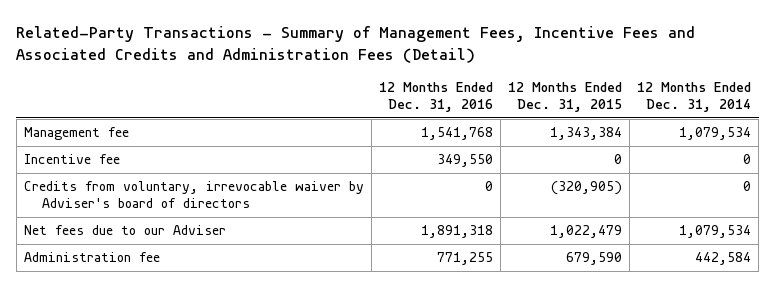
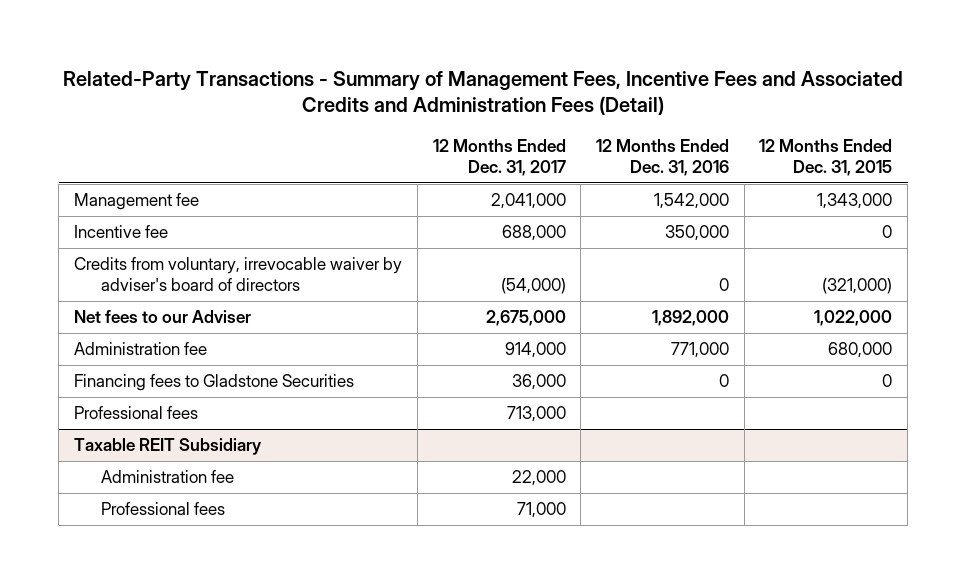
[637,81,752,112] 12 Months Ended Dec. 31, 2014 -> none
none -> [432,139,566,176] 12 Months Ended Dec. 31, 2017
[420,127,493,141] 1,541,768 -> [654,193,730,210] 1,542,000
[550,127,623,141] 1,343,384 -> [817,193,893,210] 1,343,000
[436,154,493,168] 349,550 -> [665,225,730,242] 350,000
[23,181,364,209] Credits from voluntary, irrevocable waiver by Adviser's board of directors -> [74,257,403,292] Credits from voluntary, irrevocable waiver by adviser's board of directors
[551,181,623,196] (320,905) -> [822,278,893,295] (321,000)
[23,225,226,236] Net fees due to our Adviser -> [74,310,252,324] Net fees to our Adviser
[420,225,493,239] 1,891,318 -> [652,310,730,327] 1,892,000
[550,225,623,239] 1,022,479 -> [814,310,893,327] 1,022,000
[436,252,493,266] 771,255 -> [671,342,730,359] 771,000
[566,252,623,266] 679,590 -> [828,342,893,359] 680,000
none -> [74,374,355,392] Financing fees to Gladstone Securities
none -> [74,406,199,420] Professional fees
none -> [74,438,263,456] Taxable REIT Subsidiary
none -> [101,470,235,484] Administration fee
none -> [101,502,226,516] Professional fees

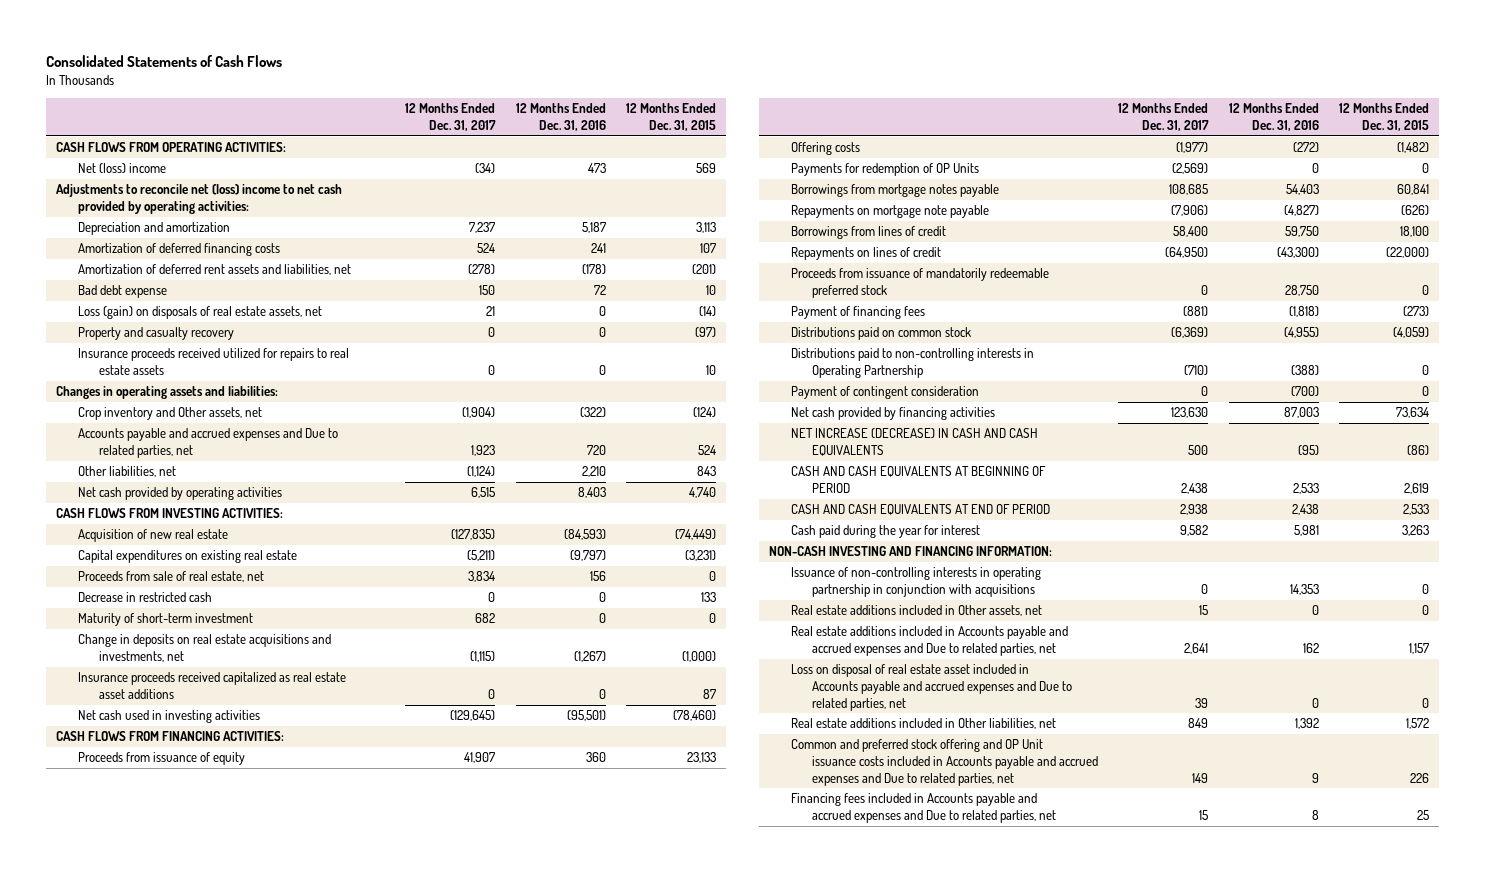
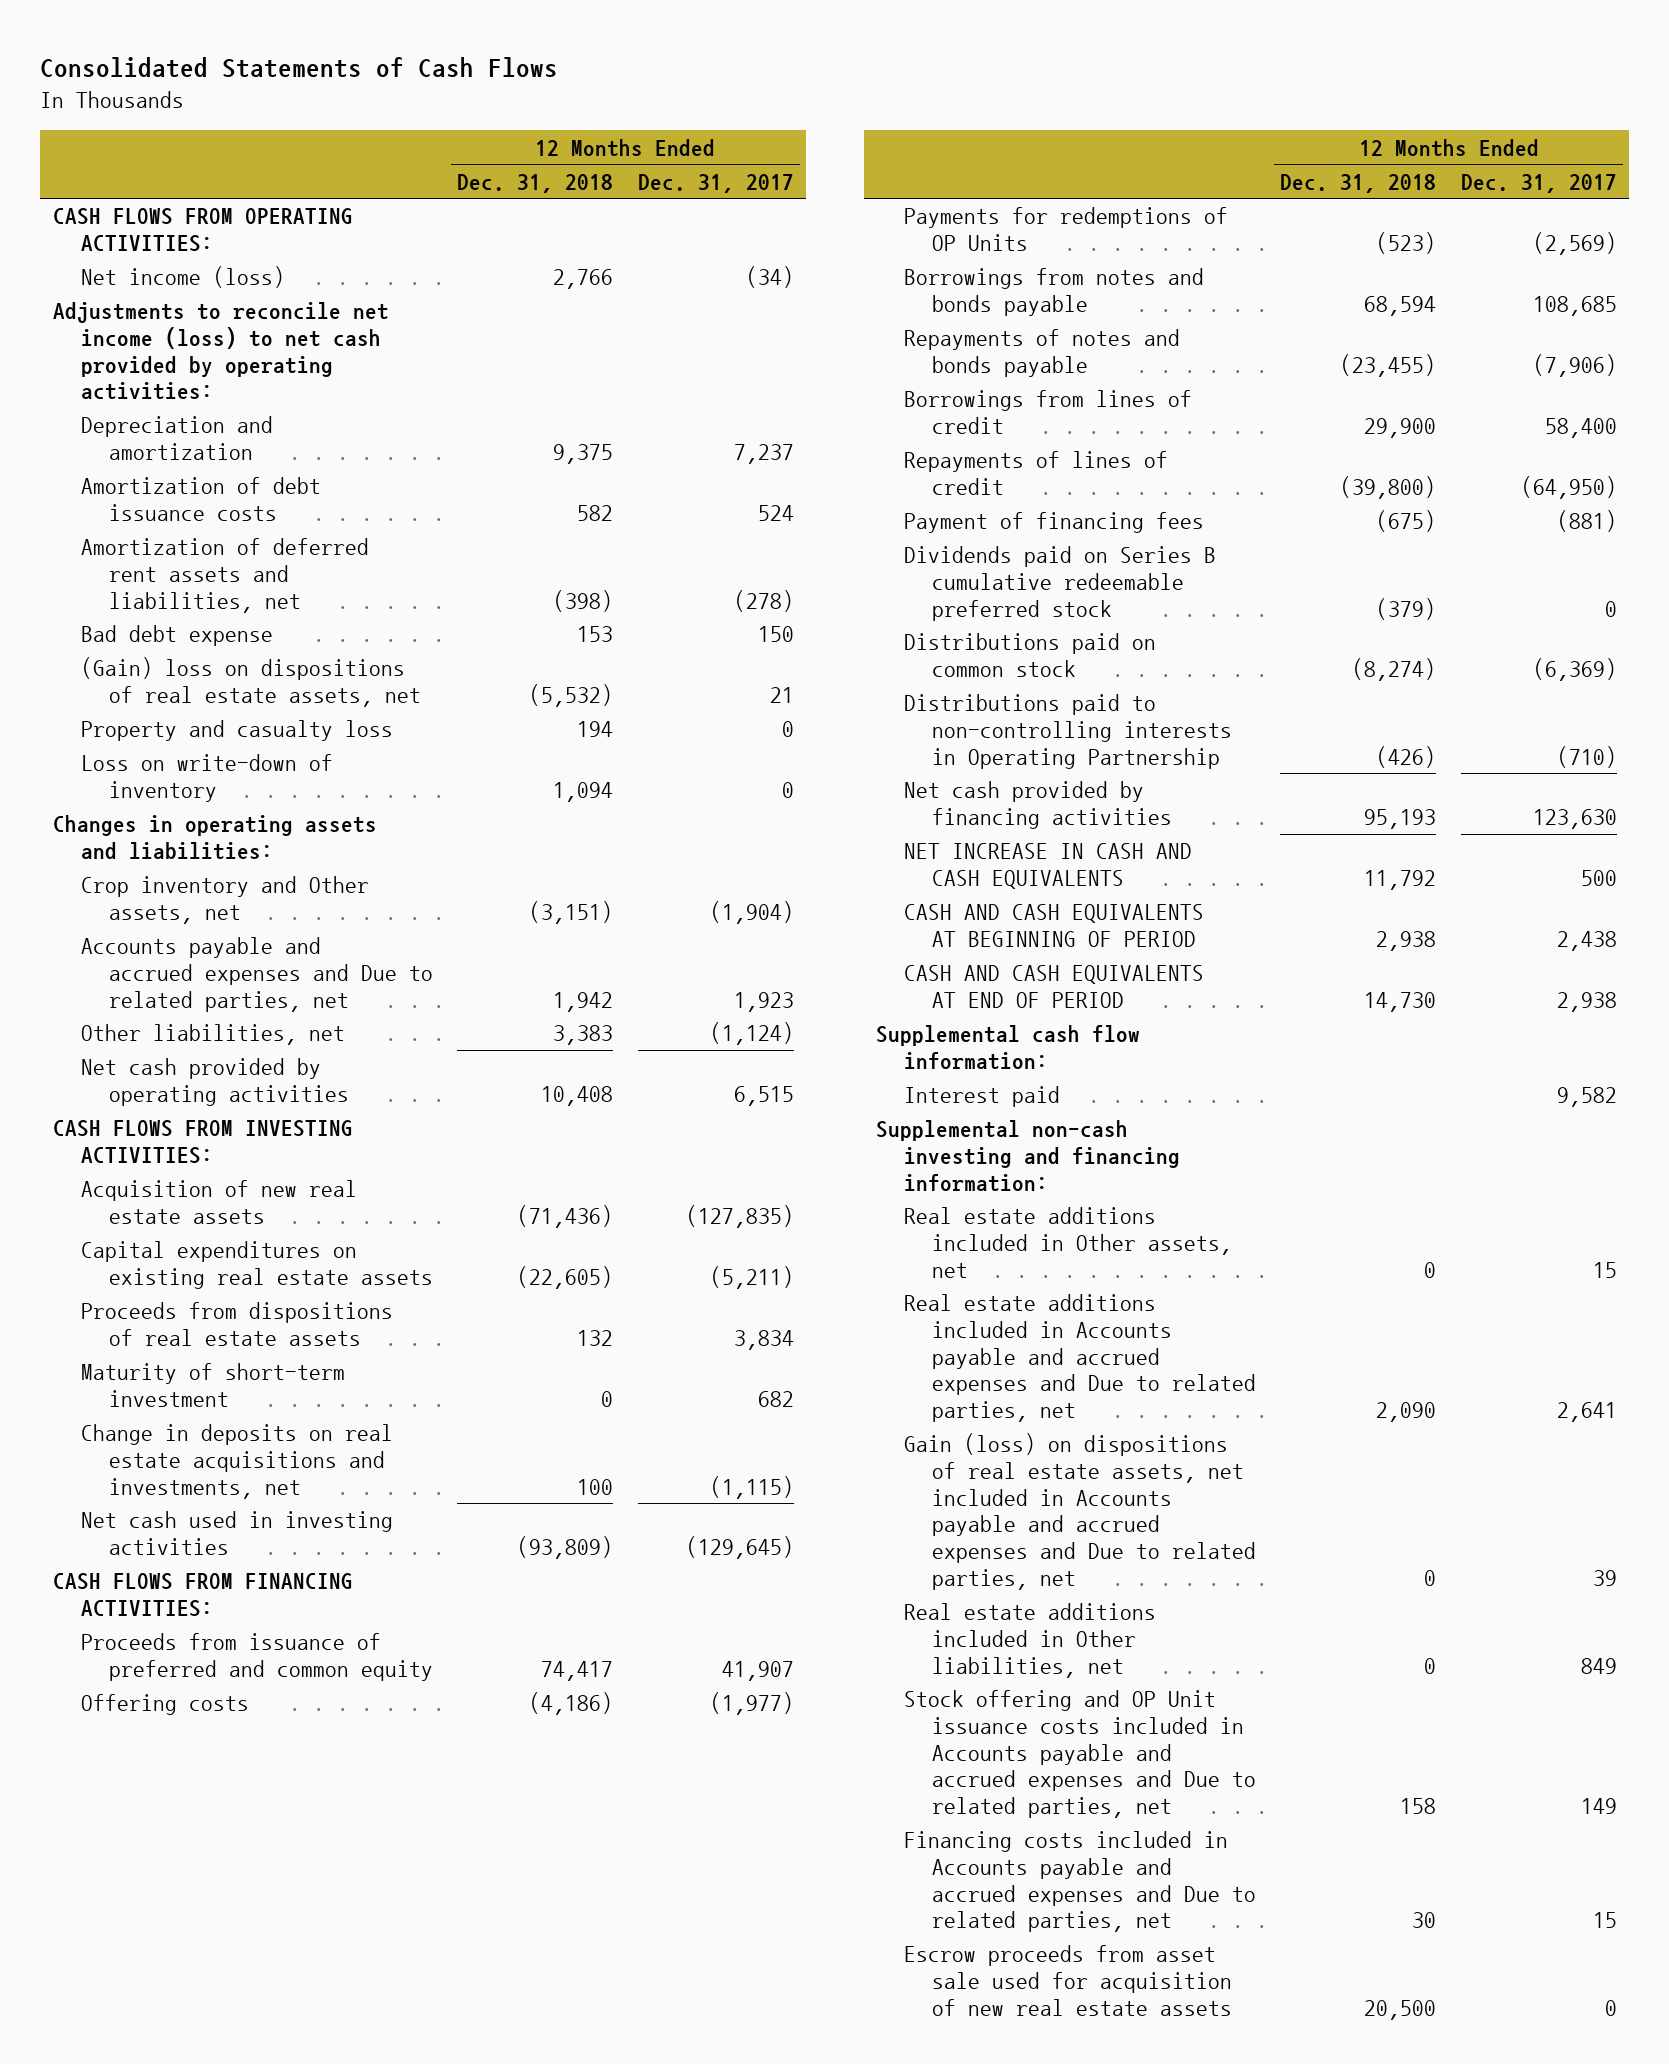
[515,103,606,131] 12 Months Ended Dec. 31, 2016 -> none
[625,103,716,131] 12 Months Ended Dec. 31, 2015 -> none
none -> [457,173,614,193] Dec. 31, 2018
[77,163,166,174] Net (loss) income -> [80,266,285,289] Net income (loss)
[56,184,343,214] Adjustments to reconcile net (loss) income to net cash provided by operating activities: -> [52,302,389,401] Adjustments to reconcile net income (loss) to net cash provided by operating activities:
[77,243,280,257] Amortization of deferred financing costs -> [80,477,321,522] Amortization of debt issuance costs
[77,348,349,375] Insurance proceeds received utilized for repairs to real estate assets -> none
[77,306,322,320] Loss (gain) on disposals of real estate assets, net -> [80,657,421,708] (Gain) loss on dispositions of real estate assets, net
[77,327,234,341] Property and casualty recovery -> [80,720,393,742] Property and casualty loss
none -> [80,754,333,803] Loss on write-down of inventory
[77,592,212,603] Decrease in restricted cash -> none
[77,529,228,543] Acquisition of new real estate -> [80,1180,357,1225] Acquisition of new real estate assets
[77,550,297,564] Capital expenditures on existing real estate -> [80,1241,433,1290] Capital expenditures on existing real estate assets
[77,571,264,583] Proceeds from sale of real estate, net -> [80,1302,393,1347] Proceeds from dispositions of real estate assets
[77,672,346,699] Insurance proceeds received capitalized as real estate asset additions -> none
[77,752,245,766] Proceeds from issuance of equity -> [80,1633,433,1682] Proceeds from issuance of preferred and common equity
[790,163,979,177] Payments for redemption of OP Units -> [903,207,1228,252] Payments for redemptions of OP Units
[790,184,999,198] Borrowings from mortgage notes payable -> [903,268,1204,317] Borrowings from notes and bonds payable
[790,205,989,219] Repayments on mortgage note payable -> [903,329,1180,378] Repayments of notes and bonds payable
[790,268,1049,298] Proceeds from issuance of mandatorily redeemable preferred stock -> none
[790,247,941,261] Repayments on lines of credit -> [903,451,1168,496] Repayments of lines of credit
none -> [903,546,1216,621] Dividends paid on Series B cumulative redeemable preferred stock
[790,386,979,400] Payment of contingent consideration -> none
[790,428,1038,456] NET INCREASE (DECREASE) IN CASH AND CASH EQUIVALENTS -> [903,843,1192,890] NET INCREASE IN CASH AND CASH EQUIVALENTS
[790,567,1041,597] Issuance of non-controlling interests in operating partnership in conjunction with acquisitions -> none
none -> [875,1025,1140,1071] Supplemental cash flow information:
[790,525,980,539] Cash paid during the year for interest -> [903,1086,1060,1108] Interest paid
[769,546,1053,557] NON-CASH INVESTING AND FINANCING INFORMATION: -> [875,1120,1180,1192] Supplemental non-cash investing and financing information:
[790,664,1072,711] Loss on disposal of real estate asset included in Accounts payable and accrued expenses and Due to related parties, net -> [903,1433,1256,1590] Gain (loss) on dispositions of real estate assets, net included in Accounts payable and accrued expenses and Due to related parties, net
[790,739,1098,786] Common and preferred stock offering and OP Unit issuance costs included in Accounts payable and accrued expenses and Due to related parties, net -> [903,1690,1256,1819] Stock offering and OP Unit issuance costs included in Accounts payable and accrued expenses and Due to related parties, net
[790,793,1056,823] Financing fees included in Accounts payable and accrued expenses and Due to related parties, net -> [903,1831,1256,1933] Financing costs included in Accounts payable and accrued expenses and Due to related parties, net
none -> [903,1945,1232,2016] Escrow proceeds from asset sale used for acquisition of new real estate assets

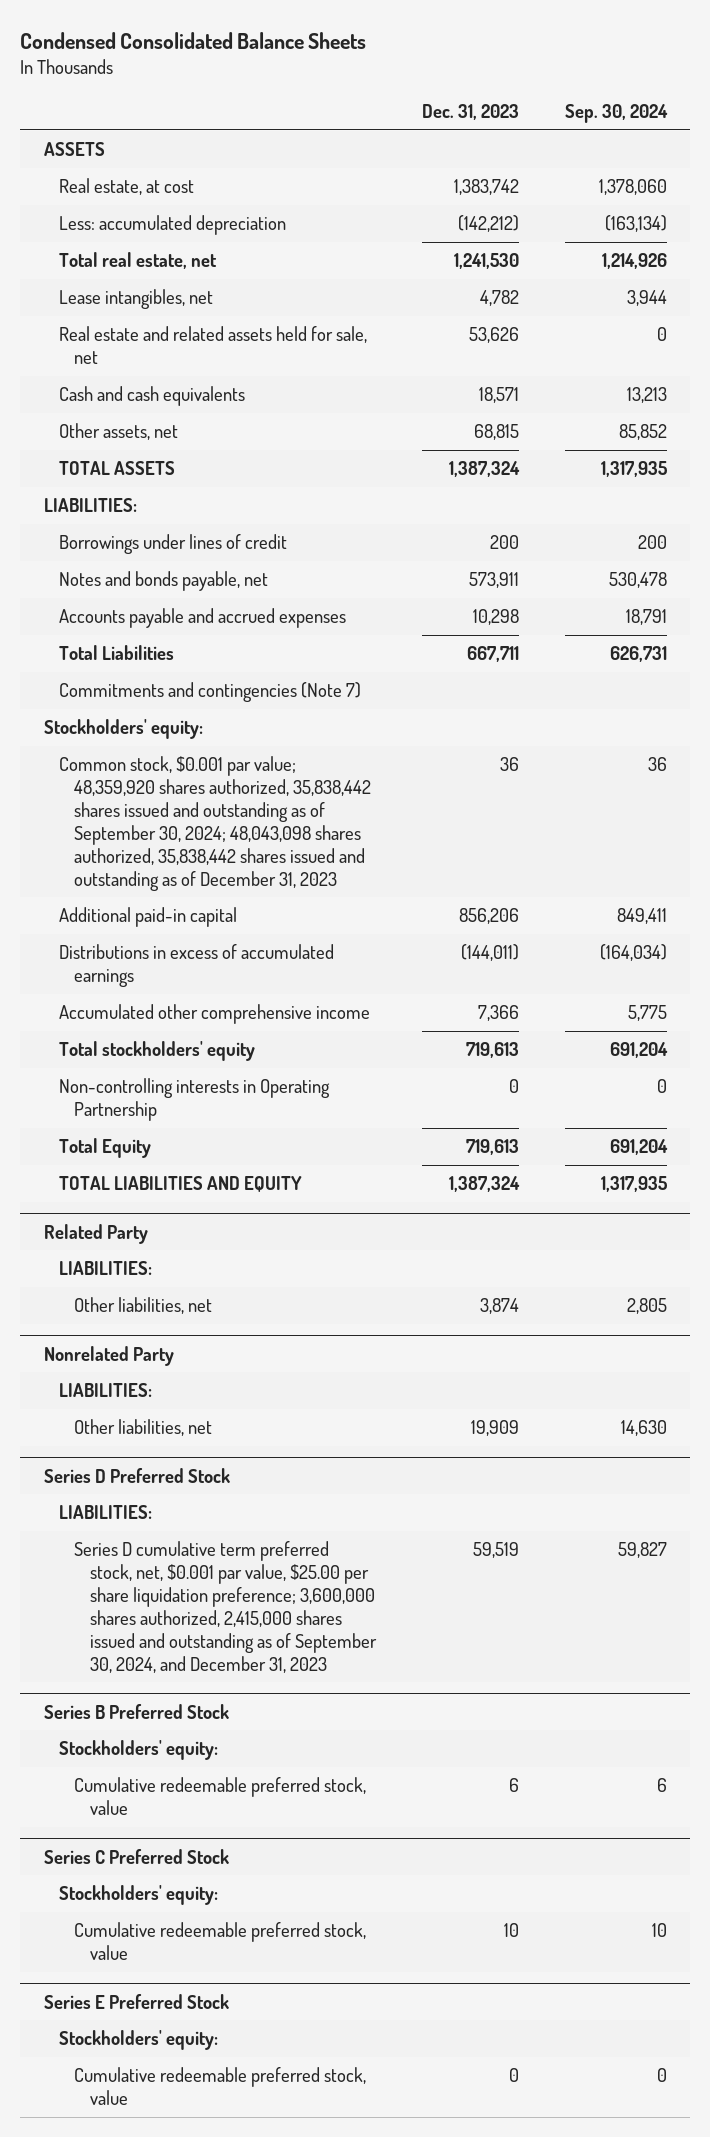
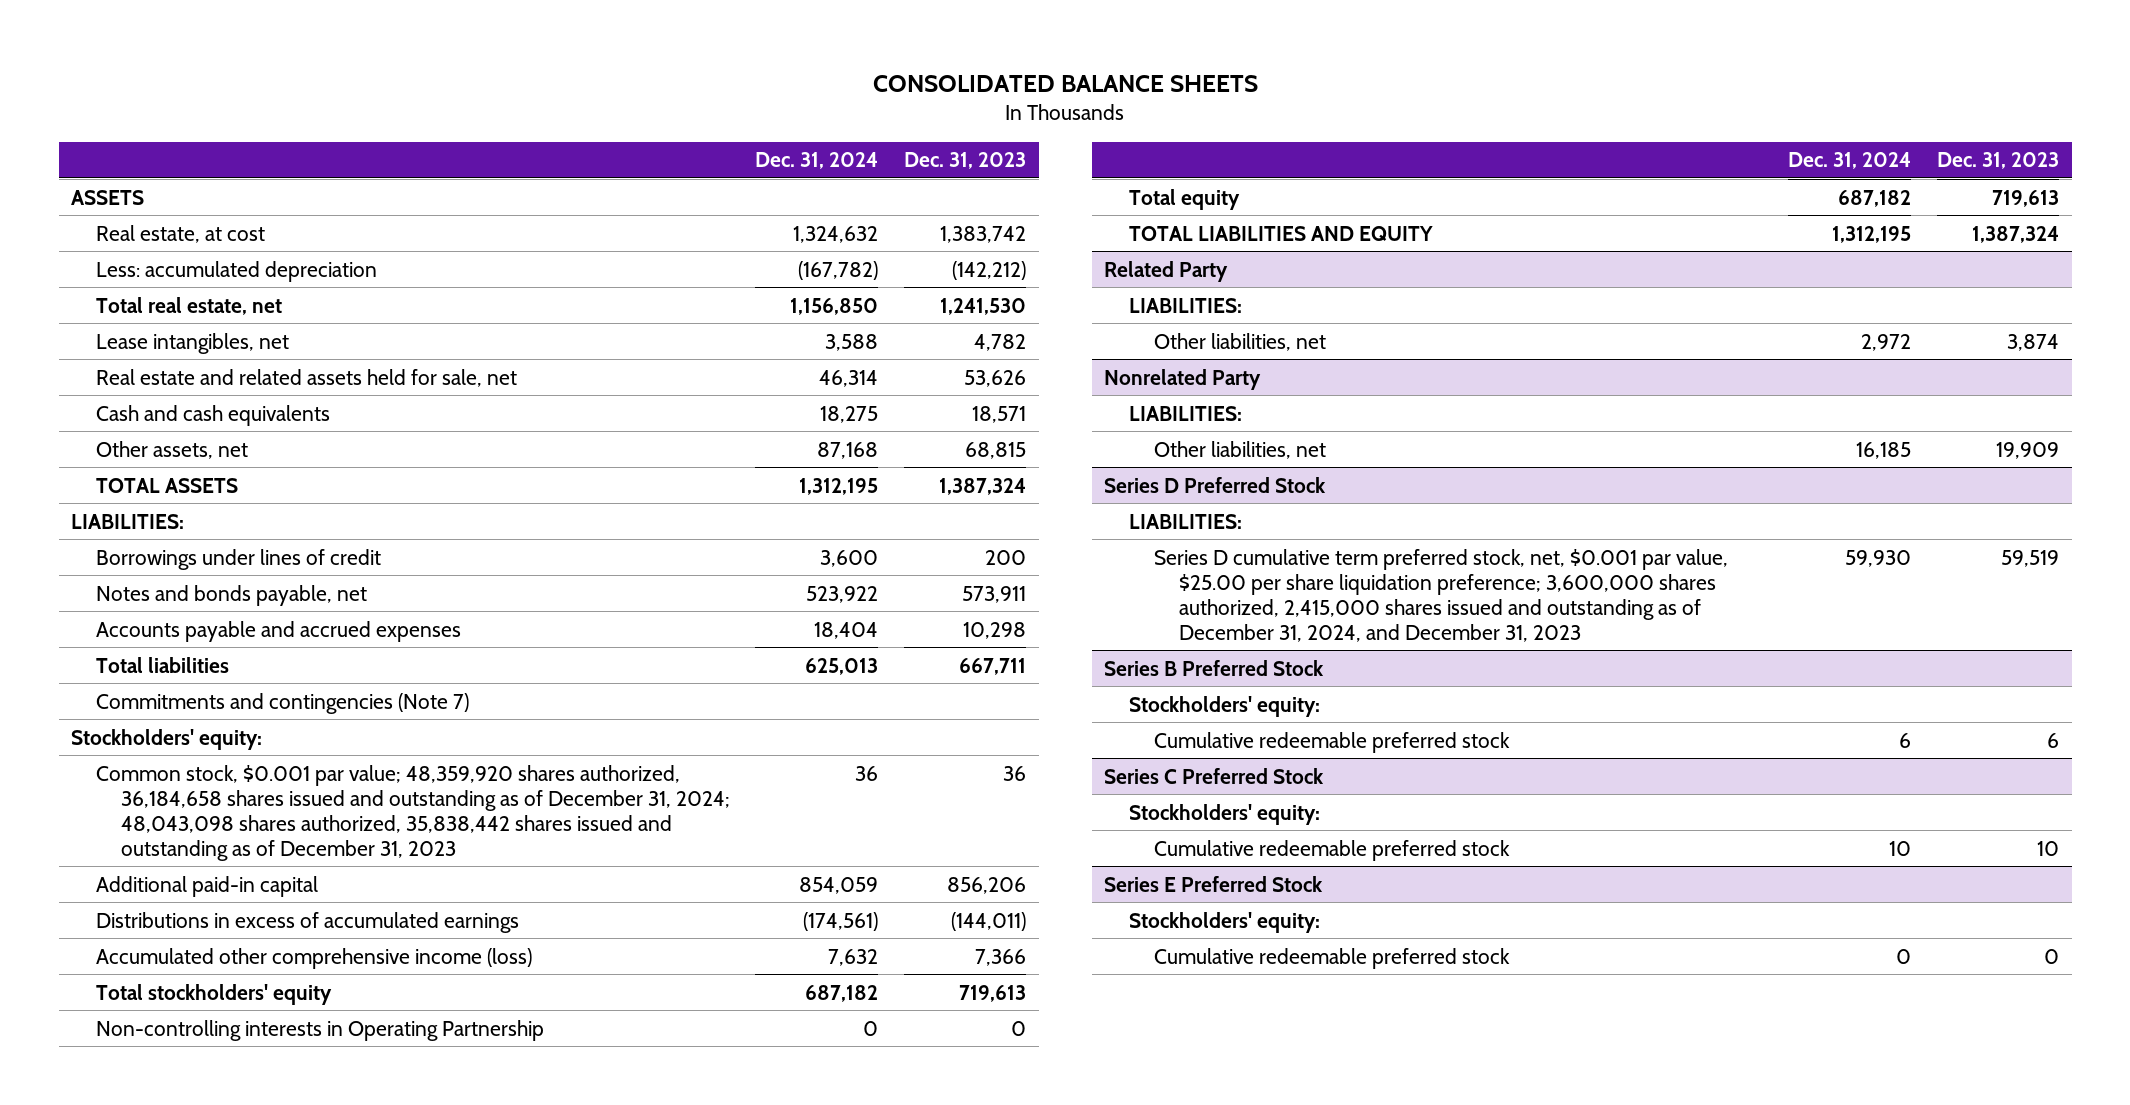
[20,32,367,50] Condensed Consolidated Balance Sheets -> [873,74,1259,92] CONSOLIDATED BALANCE SHEETS
[564,104,668,124] Sep. 30, 2024 -> none
none -> [755,152,879,170] Dec. 31, 2024
[58,645,174,661] Total Liabilities -> [96,656,230,673] Total liabilities
[58,756,372,891] Common stock, $0.001 par value; 48,359,920 shares authorized, 35,838,442 shares issued and outstanding as of September 30, 2024; 48,043,098 shares authorized, 35,838,442 shares issued and outstanding as of December 31, 2023 -> [96,764,730,861] Common stock, $0.001 par value; 48,359,920 shares authorized, 36,184,658 shares issued and outstanding as of December 31, 2024; 48,043,098 shares authorized, 35,838,442 shares issued and outstanding as of December 31, 2023
[58,1004,370,1025] Accumulated other comprehensive income -> [96,947,533,969] Accumulated other comprehensive income (loss)
[58,1138,151,1159] Total Equity -> [1129,188,1241,210] Total equity
[74,1541,377,1673] Series D cumulative term preferred stock, net, $0.001 par value, $25.00 per share liquidation preference; 3,600,000 shares authorized, 2,415,000 shares issued and outstanding as of September 30, 2024, and December 31, 2023 -> [1153,548,1728,642] Series D cumulative term preferred stock, net, $0.001 par value, $25.00 per share liquidation preference; 3,600,000 shares authorized, 2,415,000 shares issued and outstanding as of December 31, 2024, and December 31, 2023
[74,1777,367,1816] Cumulative redeemable preferred stock, value -> [1153,731,1510,753] Cumulative redeemable preferred stock
[74,1922,367,1961] Cumulative redeemable preferred stock, value -> [1153,839,1510,861] Cumulative redeemable preferred stock
[74,2067,367,2106] Cumulative redeemable preferred stock, value -> [1153,947,1510,969] Cumulative redeemable preferred stock

